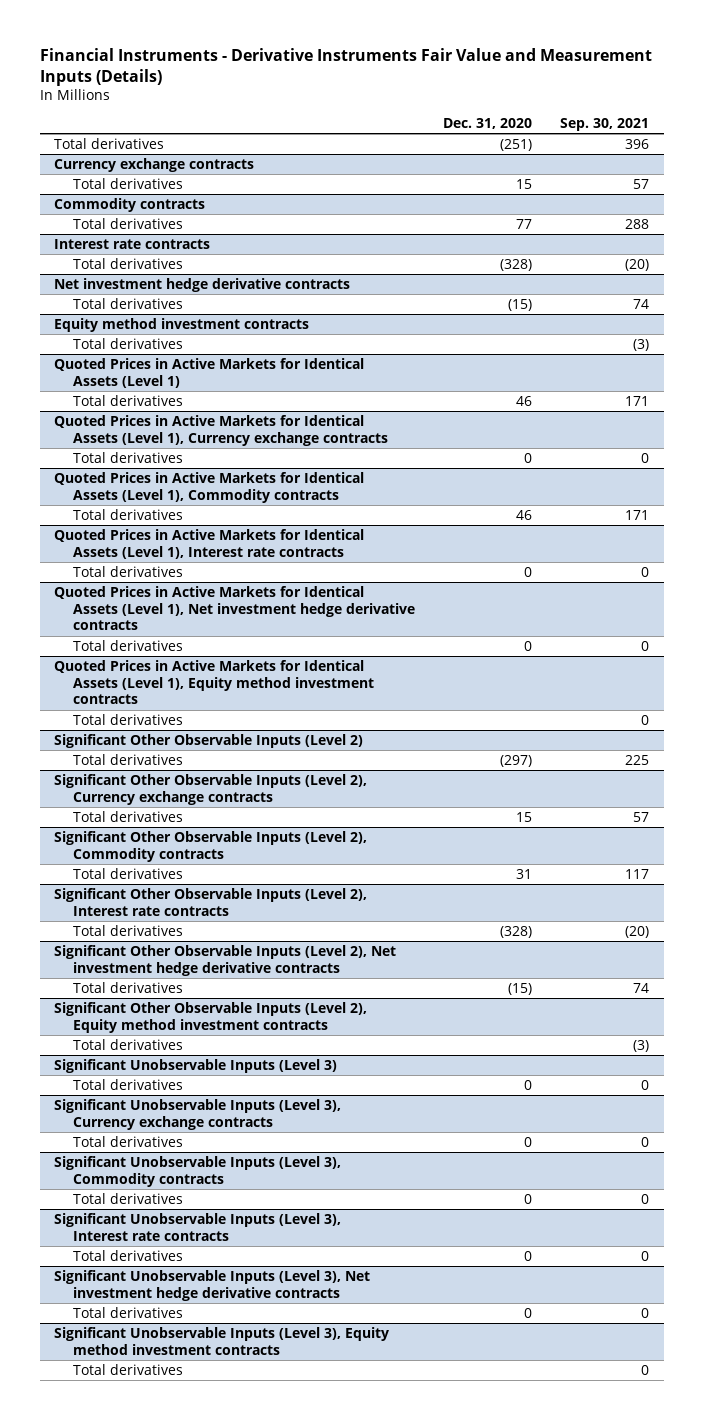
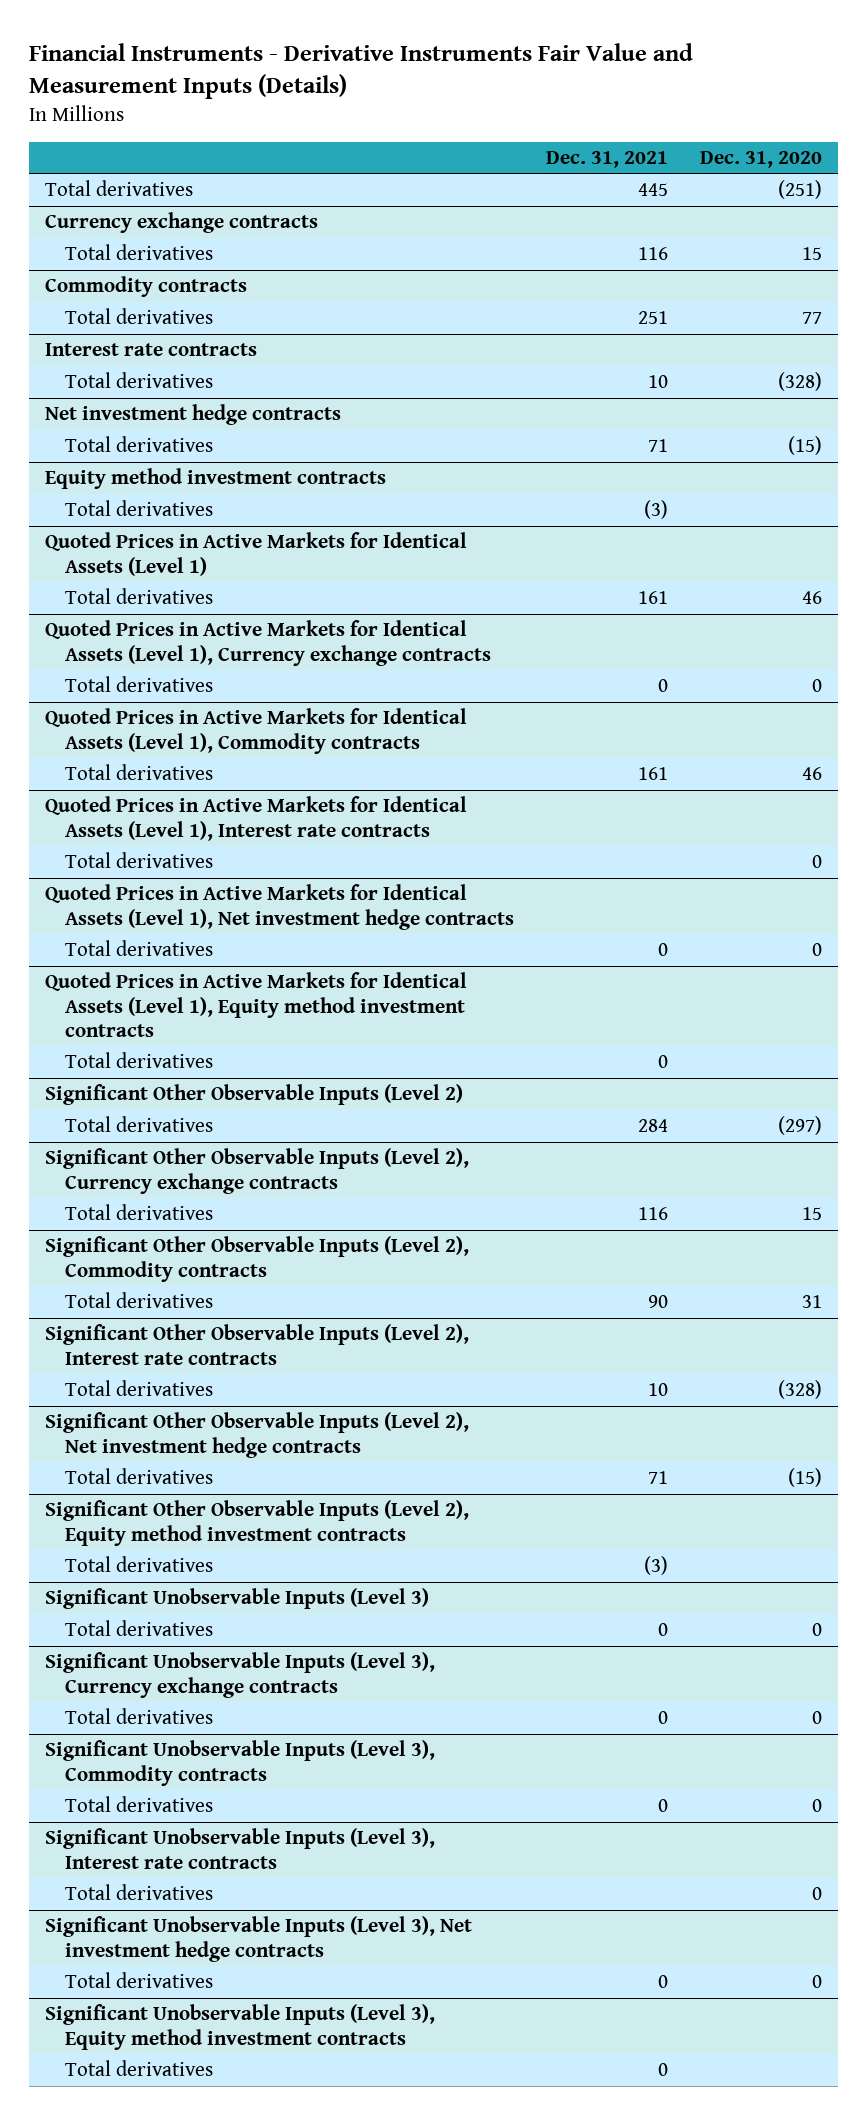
[560,118,650,132] Sep. 30, 2021 -> none
none -> [545,150,668,168] Dec. 31, 2021
[54,277,351,292] Net investment hedge derivative contracts -> [45,404,342,426] Net investment hedge contracts
[54,585,416,631] Quoted Prices in Active Markets for Identical Assets (Level 1), Net investment hedge derivative contracts -> [45,884,514,930] Quoted Prices in Active Markets for Identical Assets (Level 1), Net investment hedge contracts
[54,944,397,976] Significant Other Observable Inputs (Level 2), Net investment hedge derivative contracts -> [45,1412,470,1458] Significant Other Observable Inputs (Level 2), Net investment hedge contracts
[54,1269,371,1301] Significant Unobservable Inputs (Level 3), Net investment hedge derivative contracts -> [45,1916,473,1962] Significant Unobservable Inputs (Level 3), Net investment hedge contracts

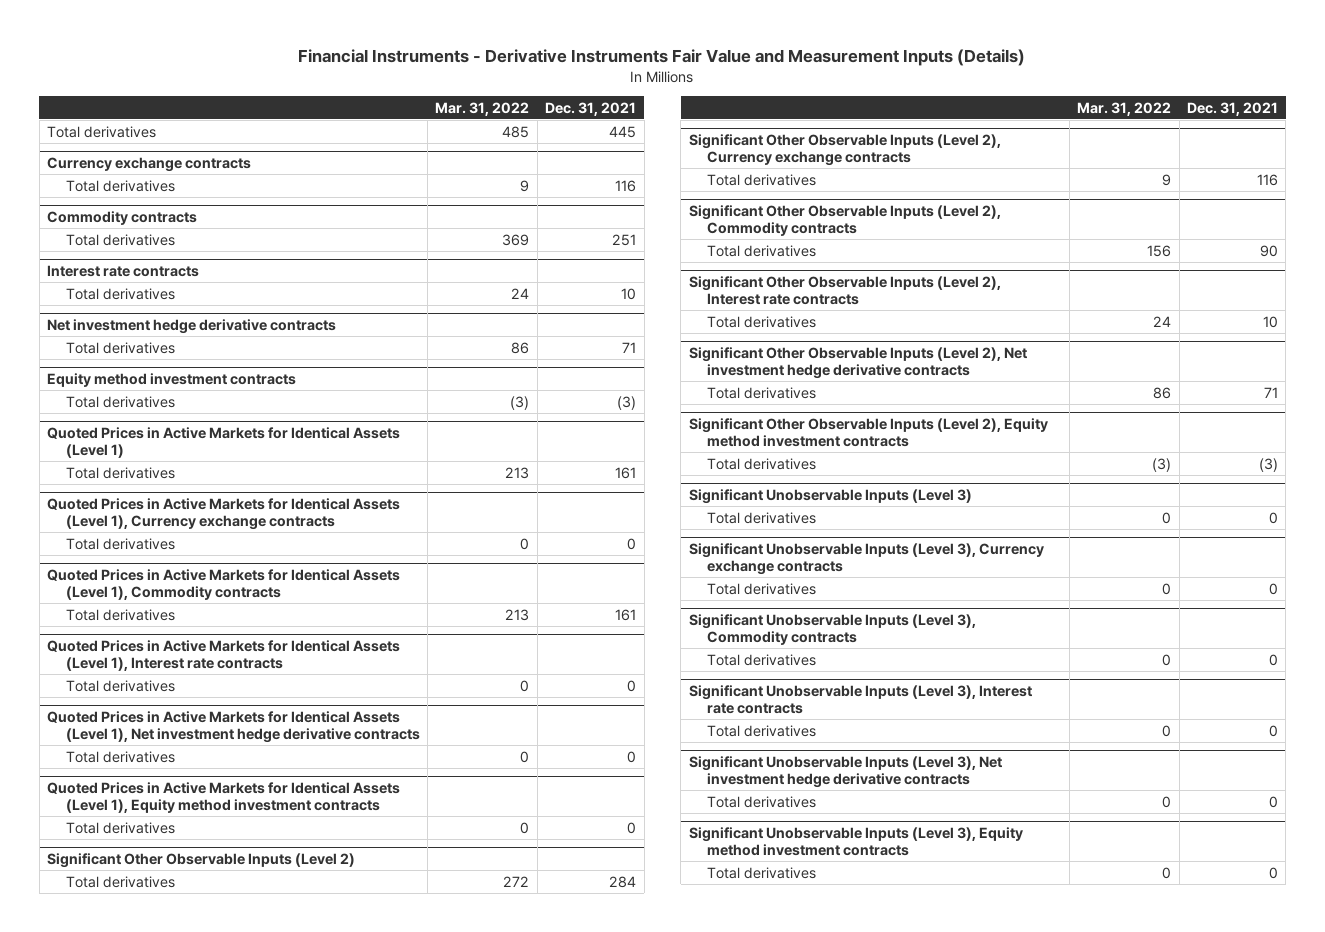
[700,150,823,168] Dec. 31, 2020 -> none
none -> [435,101,530,116] Mar. 31, 2022
[45,404,342,426] Net investment hedge contracts -> [46,319,336,335] Net investment hedge derivative contracts
[64,852,213,869] Total derivatives -> none
[45,884,514,930] Quoted Prices in Active Markets for Identical Assets (Level 1), Net investment hedge contracts -> none
none -> [46,711,420,744] Quoted Prices in Active Markets for Identical Assets (Level 1), Net investment hedge derivative contracts
none -> [65,750,175,763] Total derivatives
[45,1412,470,1458] Significant Other Observable Inputs (Level 2), Net investment hedge contracts -> [688,347,1027,380] Significant Other Observable Inputs (Level 2), Net investment hedge derivative contracts
[64,1884,213,1901] Total derivatives -> none
[45,1916,473,1962] Significant Unobservable Inputs (Level 3), Net investment hedge contracts -> none
none -> [688,756,1002,789] Significant Unobservable Inputs (Level 3), Net investment hedge derivative contracts
none -> [707,795,817,808] Total derivatives

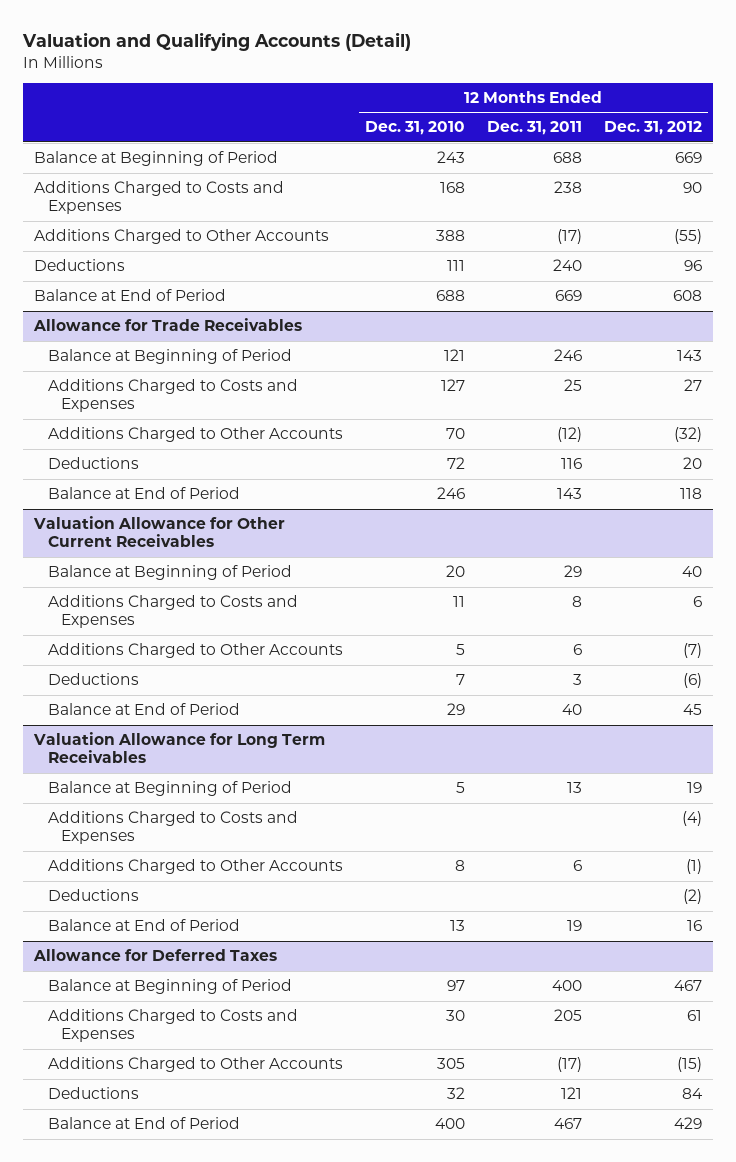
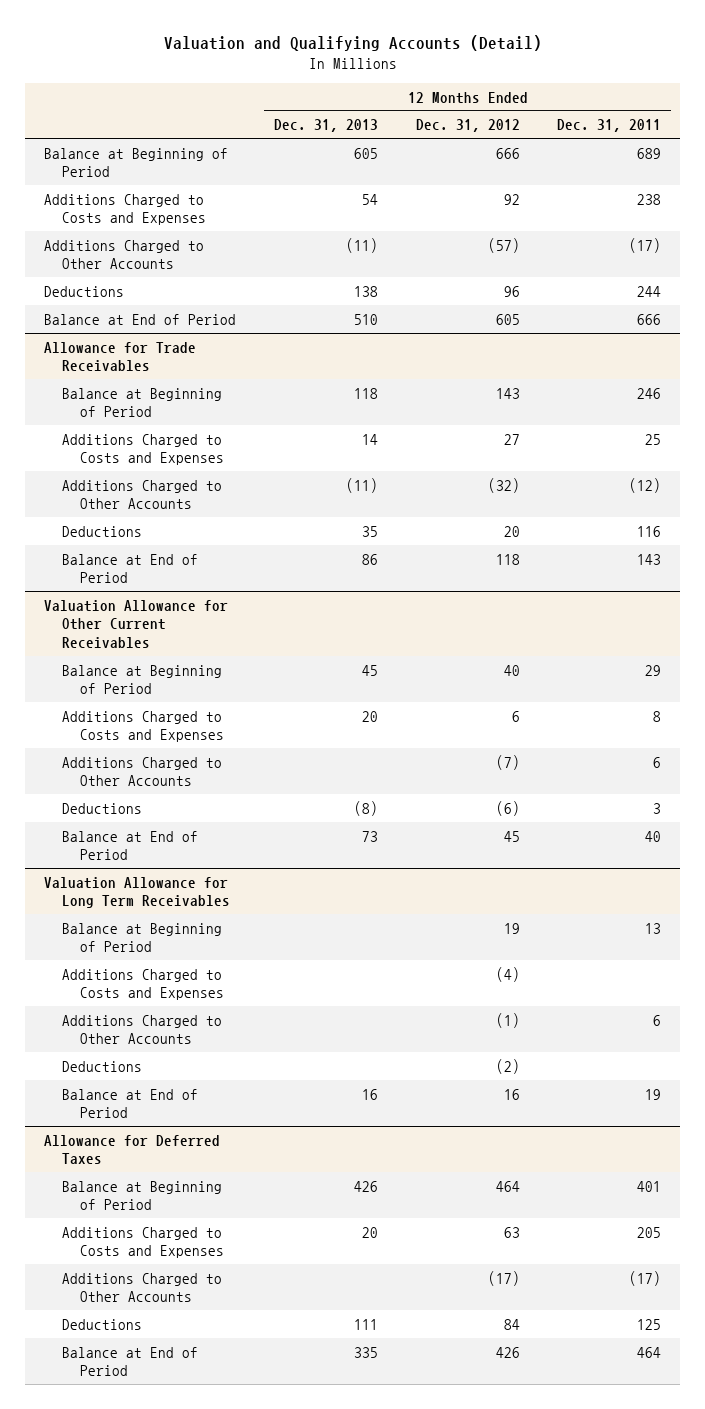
[364,121,465,136] Dec. 31, 2010 -> none
none -> [273,119,378,133] Dec. 31, 2013
[552,152,582,164] 688 -> [637,147,662,159] 689
[675,152,703,164] 669 -> [495,147,520,159] 666
[683,182,703,194] 90 -> [503,193,520,205] 92
[674,229,703,245] (55) -> [487,237,520,253] (57)
[552,259,582,272] 240 -> [637,285,662,297] 244
[554,290,582,302] 669 -> [637,313,662,325] 666
[673,290,703,302] 608 -> [495,313,520,325] 605
[551,980,582,992] 400 -> [637,1180,662,1192] 401
[674,980,703,992] 467 -> [495,1180,520,1192] 464
[687,1010,703,1022] 61 -> [503,1226,520,1238] 63
[677,1057,703,1073] (15) -> [487,1270,520,1286] (17)
[560,1087,582,1100] 121 -> [637,1318,662,1330] 125
[553,1118,582,1130] 467 -> [637,1346,662,1358] 464
[674,1117,703,1130] 429 -> [495,1346,520,1358] 426

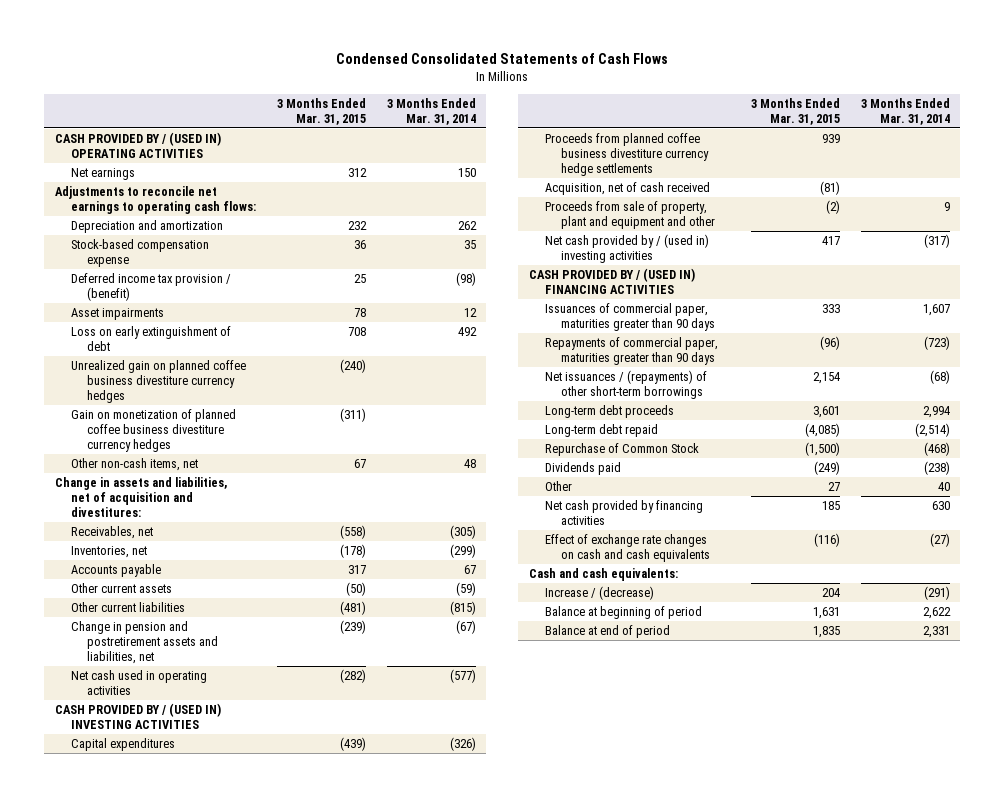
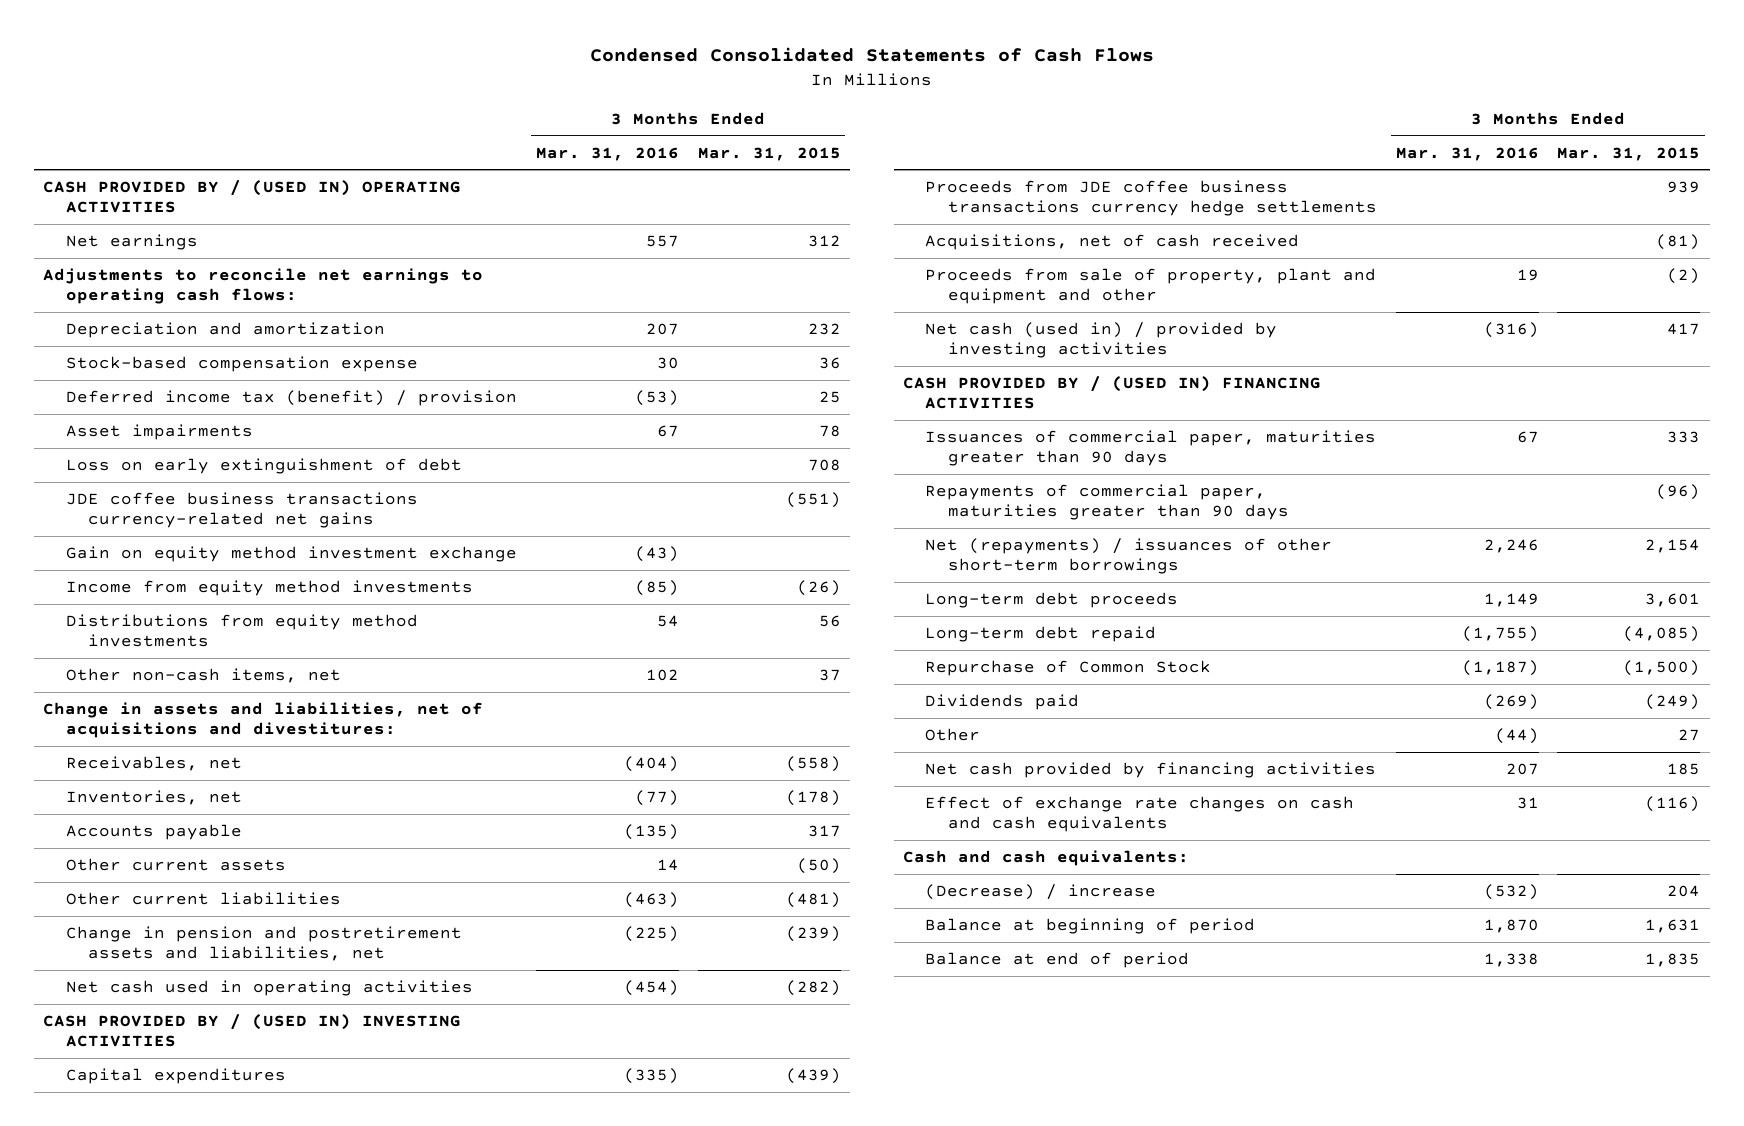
[386,97,476,125] 3 Months Ended Mar. 31, 2014 -> none
none -> [535,146,679,161] Mar. 31, 2016
[70,273,231,301] Deferred income tax provision / (benefit) -> [65,389,517,406] Deferred income tax (benefit) / provision
[70,360,246,403] Unrealized gain on planned coffee business divestiture currency hedges -> none
[70,409,236,452] Gain on monetization of planned coffee business divestiture currency hedges -> [65,491,418,529] JDE coffee business transactions currency-related net gains
[339,408,366,423] (311) -> [785,491,841,508] (551)
none -> [65,545,517,562] Gain on equity method investment exchange
none -> [65,579,473,596] Income from equity method investments
none -> [65,613,418,648] Distributions from equity method investments
[353,459,366,469] 67 -> [818,668,841,681] 37
[54,477,227,517] Change in assets and liabilities, net of acquisition and divestitures: -> [43,701,484,739] Change in assets and liabilities, net of acquisitions and divestitures:
[544,133,710,176] Proceeds from planned coffee business divestiture currency hedge settlements -> [925,179,1377,217] Proceeds from JDE coffee business transactions currency hedge settlements
[544,182,710,196] Acquisition, net of cash received -> [925,233,1300,250] Acquisitions, net of cash received
[544,234,709,263] Net cash provided by / (used in) investing activities -> [925,321,1278,359] Net cash (used in) / provided by investing activities
[544,370,707,399] Net issuances / (repayments) of other short-term borrowings -> [925,537,1333,575] Net (repayments) / issuances of other short-term borrowings
[544,586,654,601] Increase / (decrease) -> [925,883,1157,900] (Decrease) / increase

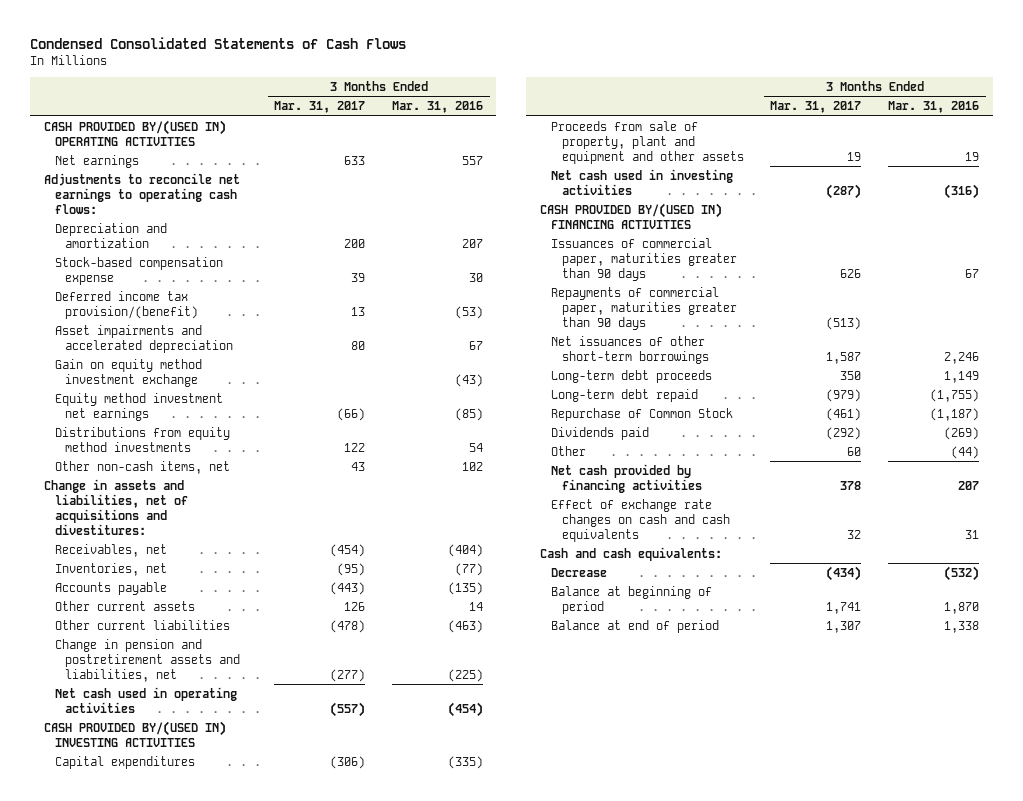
[697,146,841,161] Mar. 31, 2015 -> none
none -> [274,101,366,114] Mar. 31, 2017
[43,179,462,214] CASH PROVIDED BY / (USED IN) OPERATING ACTIVITIES -> [43,119,226,146] CASH PROVIDED BY/(USED IN) OPERATING ACTIVITIES
[65,457,462,474] Loss on early extinguishment of debt -> none
[65,491,418,529] JDE coffee business transactions currency-related net gains -> none
[65,389,517,406] Deferred income tax (benefit) / provision -> [54,290,199,319] Deferred income tax provision/(benefit)
[65,423,253,440] Asset impairments -> [54,324,234,353] Asset impairments and accelerated depreciation
[65,579,473,596] Income from equity method investments -> [54,392,223,421] Equity method investment net earnings
[43,1013,462,1048] CASH PROVIDED BY / (USED IN) INVESTING ACTIVITIES -> [43,720,226,747] CASH PROVIDED BY/(USED IN) INVESTING ACTIVITIES
[925,179,1377,217] Proceeds from JDE coffee business transactions currency hedge settlements -> none
[925,233,1300,250] Acquisitions, net of cash received -> none
[925,267,1377,305] Proceeds from sale of property, plant and equipment and other -> [550,120,744,164] Proceeds from sale of property, plant and equipment and other assets
[925,321,1278,359] Net cash (used in) / provided by investing activities -> [550,168,733,195] Net cash used in investing activities
[903,375,1322,410] CASH PROVIDED BY / (USED IN) FINANCING ACTIVITIES -> [539,202,722,229] CASH PROVIDED BY/(USED IN) FINANCING ACTIVITIES
[925,537,1333,575] Net (repayments) / issuances of other short-term borrowings -> [550,335,709,364] Net issuances of other short-term borrowings
[925,883,1157,900] (Decrease) / increase -> [550,567,607,577] Decrease

